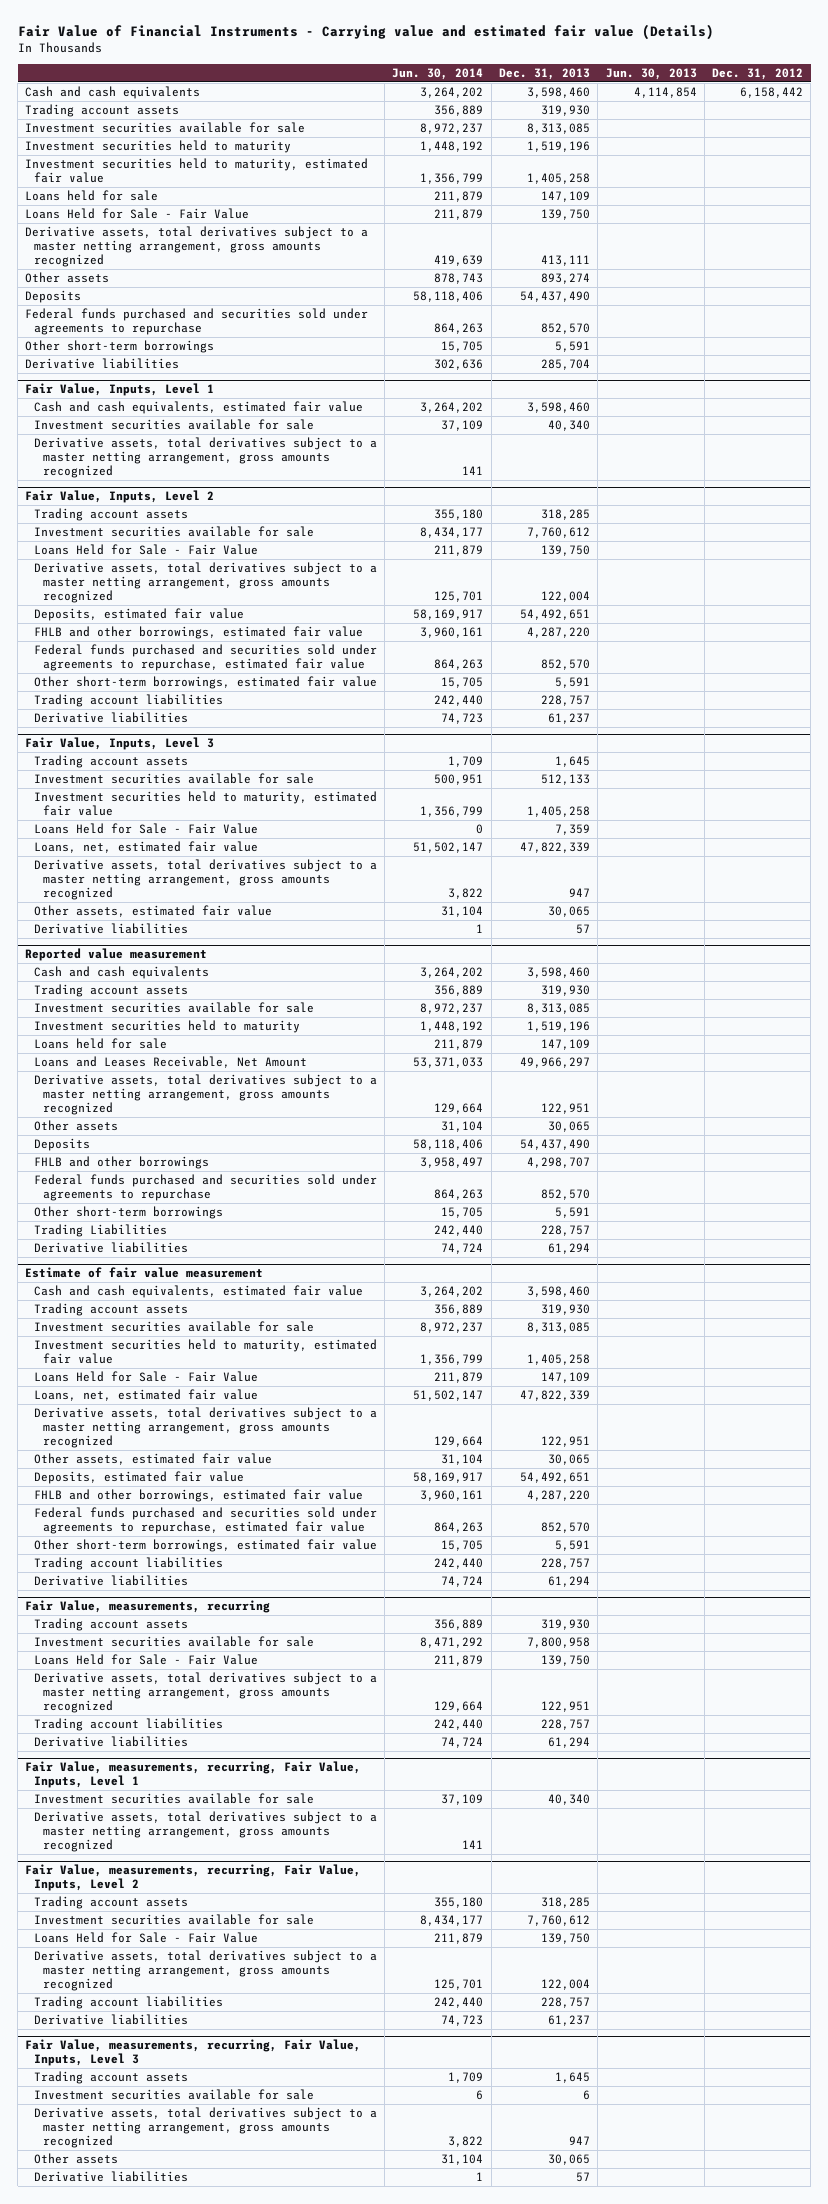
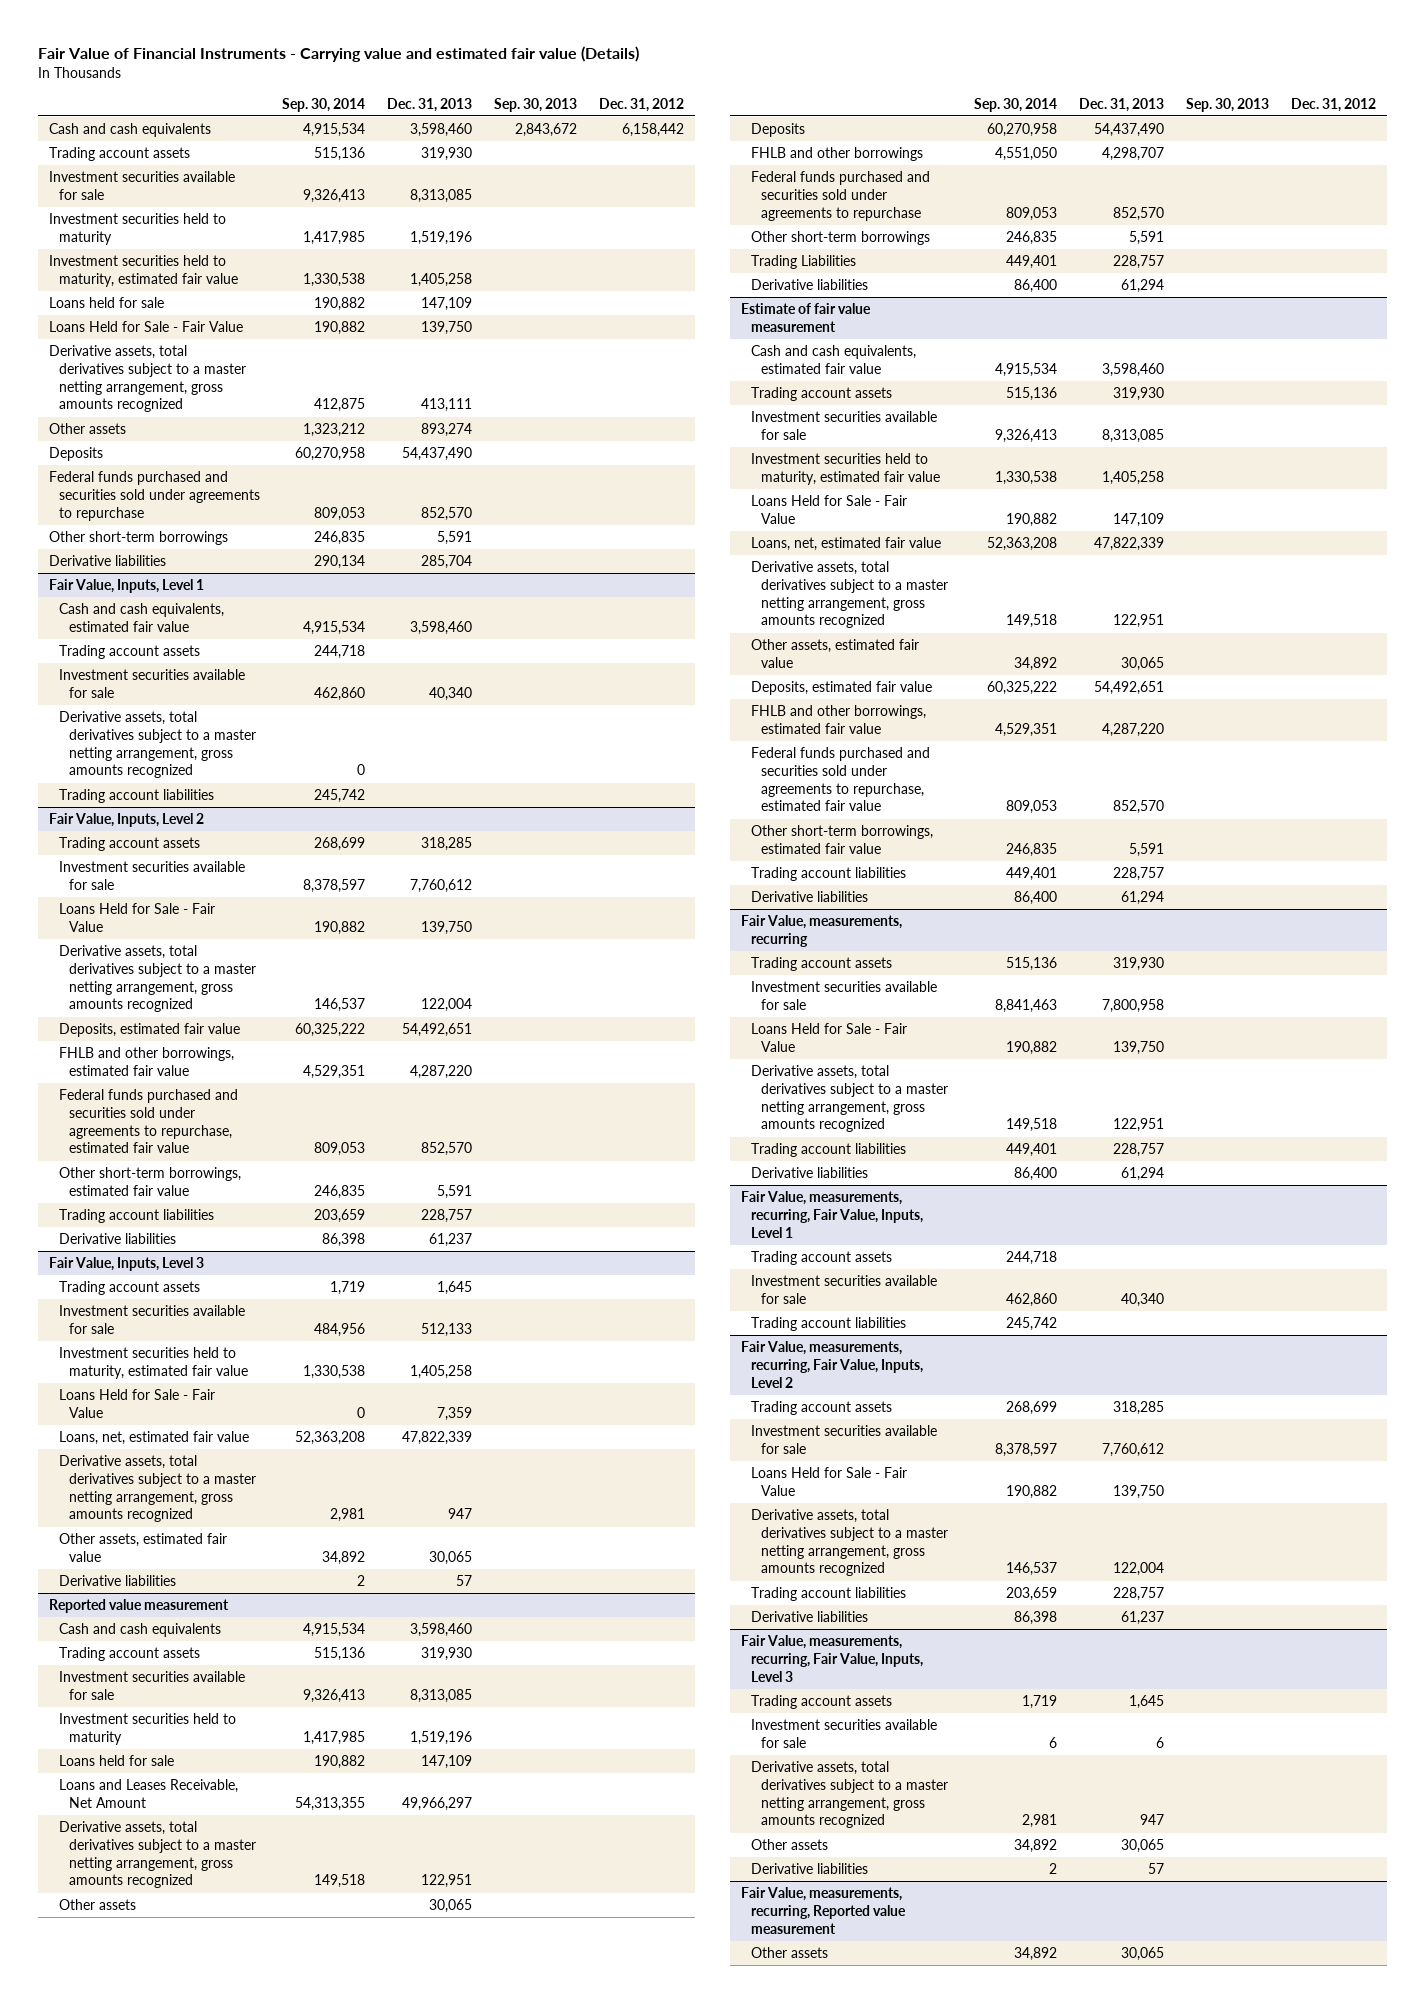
[392,67,484,80] Jun. 30, 2014 -> none
[605,67,697,80] Jun. 30, 2013 -> none
none -> [282,97,366,112] Sep. 30, 2014
none -> [494,97,578,112] Sep. 30, 2013
none -> [59,645,201,660] Trading account assets
none -> [59,789,215,804] Trading account liabilities
none -> [750,1251,892,1266] Trading account assets
[33,1811,377,1853] Derivative assets, total derivatives subject to a master netting arrangement, gross amounts recognized -> none
none -> [750,1317,906,1332] Trading account liabilities
none -> [740,1887,906,1934] Fair Value, measurements, recurring, Reported value measurement
none -> [750,1947,828,1959] Other assets

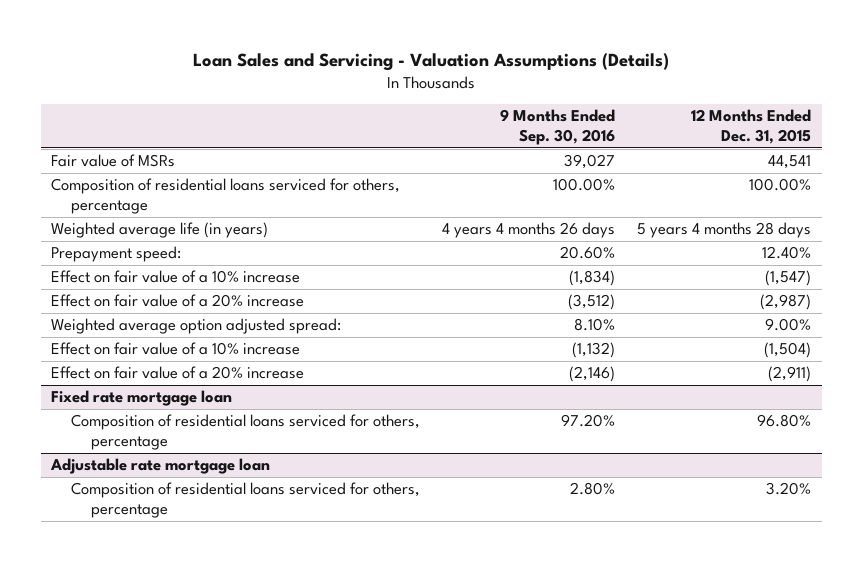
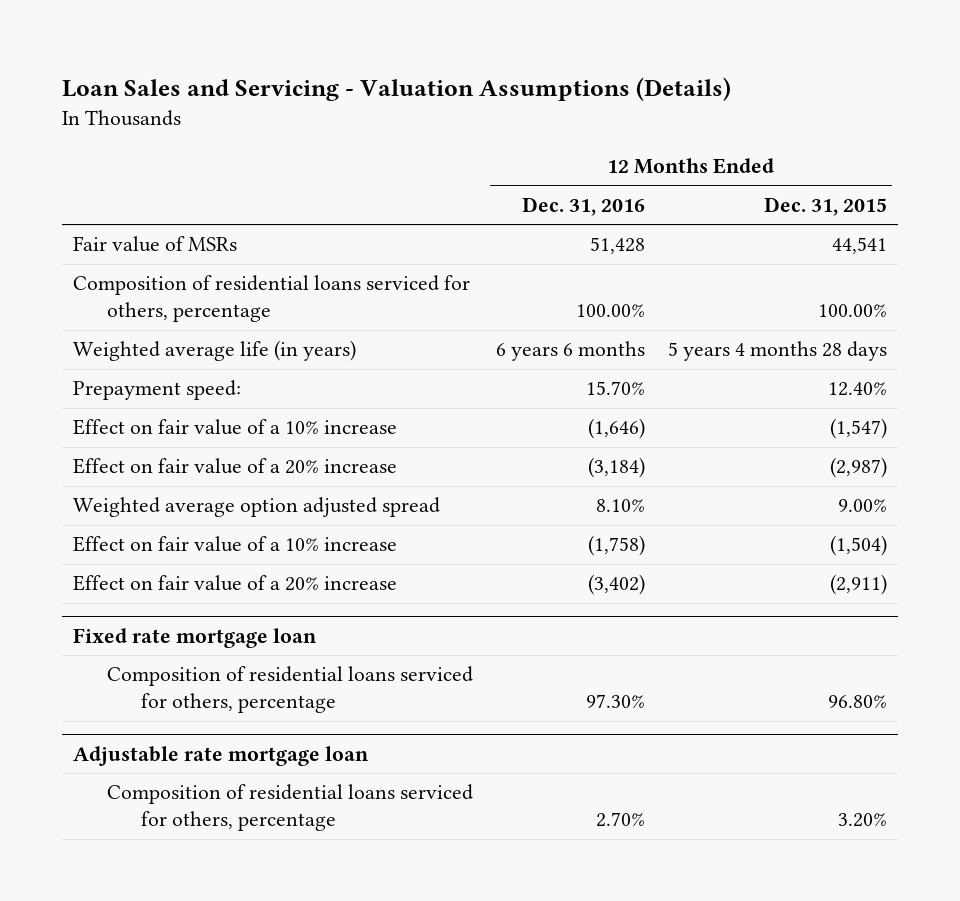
[500,109,616,146] 9 Months Ended Sep. 30, 2016 -> none
none -> [521,196,645,216] Dec. 31, 2016
[51,318,342,335] Weighted average option adjusted spread: -> [73,497,441,518] Weighted average option adjusted spread

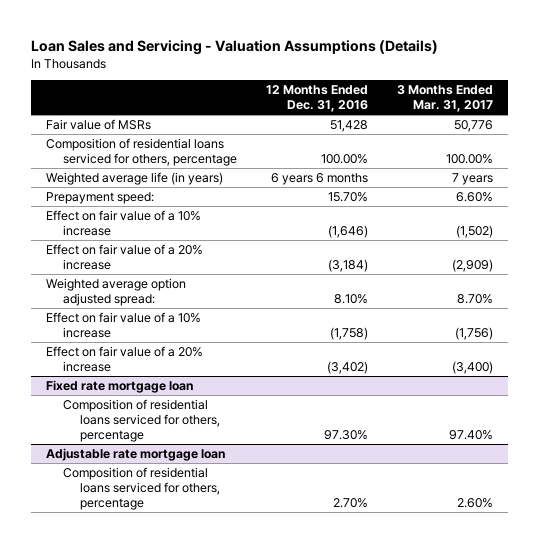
[763,196,887,216] Dec. 31, 2015 -> none
none -> [397,85,494,113] 3 Months Ended Mar. 31, 2017
[73,497,441,518] Weighted average option adjusted spread -> [45,277,186,306] Weighted average option adjusted spread:

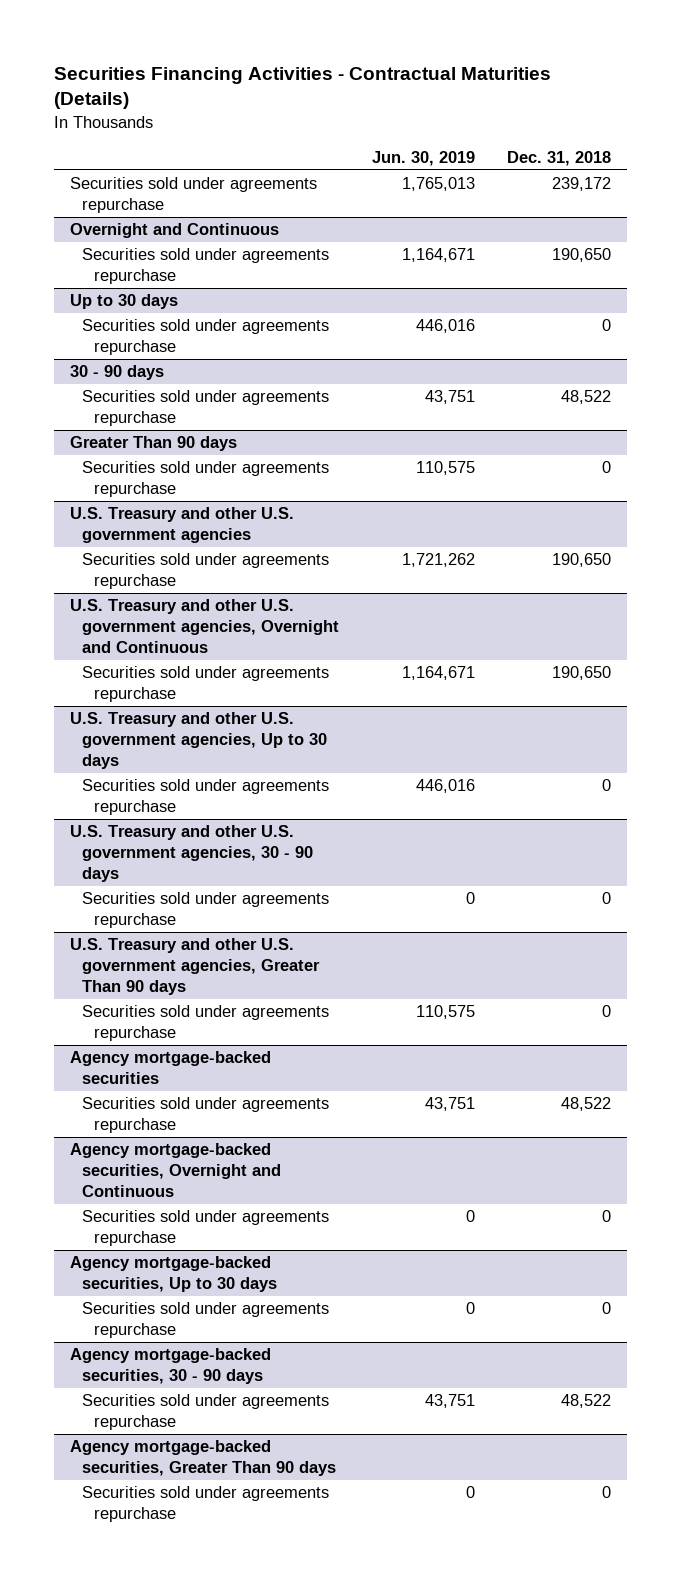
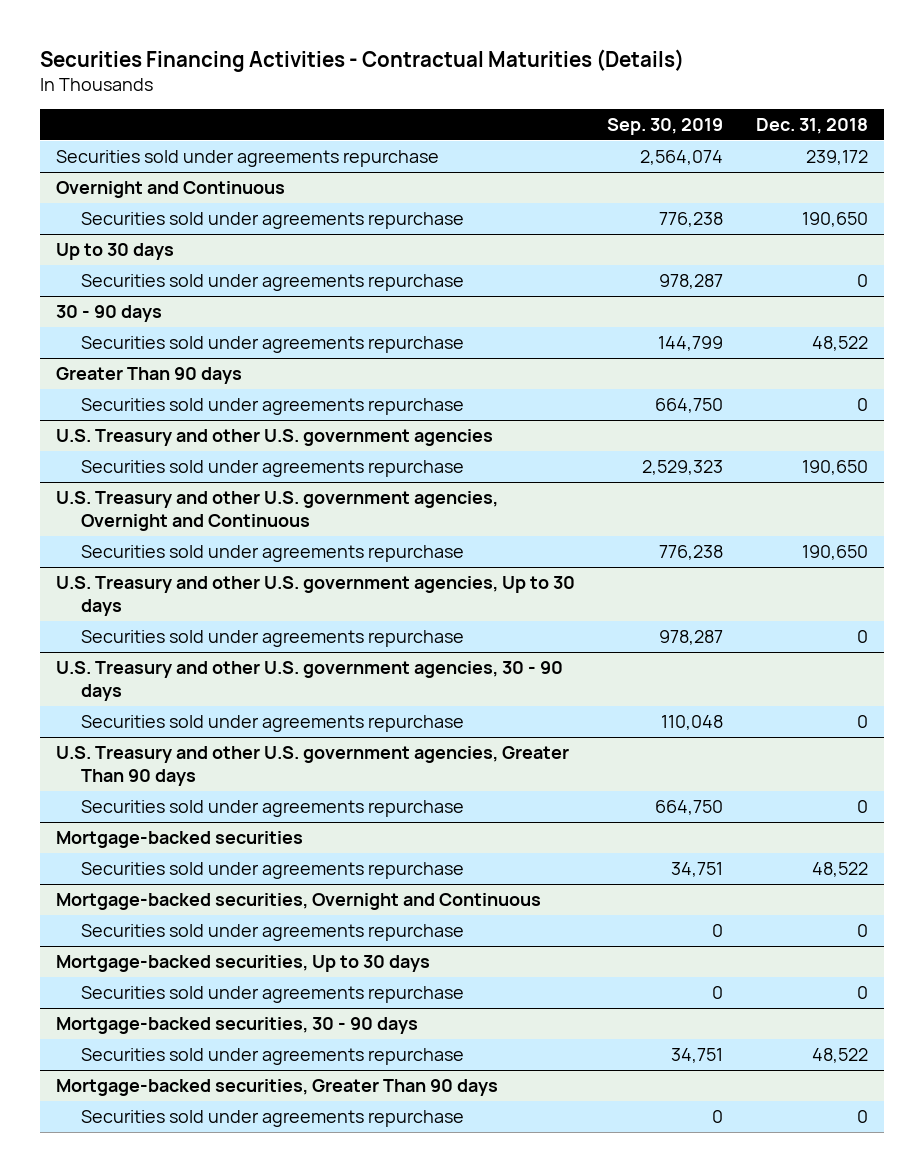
[371,150,475,166] Jun. 30, 2019 -> none
none -> [607,117,724,135] Sep. 30, 2019
[70,1051,272,1085] Agency mortgage-backed securities -> [55,830,303,848] Mortgage-backed securities
[70,1143,282,1197] Agency mortgage-backed securities, Overnight and Continuous -> [55,892,541,910] Mortgage-backed securities, Overnight and Continuous
[70,1256,278,1293] Agency mortgage-backed securities, Up to 30 days -> [55,954,430,972] Mortgage-backed securities, Up to 30 days
[70,1348,272,1385] Agency mortgage-backed securities, 30 - 90 days -> [55,1016,418,1034] Mortgage-backed securities, 30 - 90 days
[70,1440,337,1477] Agency mortgage-backed securities, Greater Than 90 days -> [55,1078,498,1096] Mortgage-backed securities, Greater Than 90 days

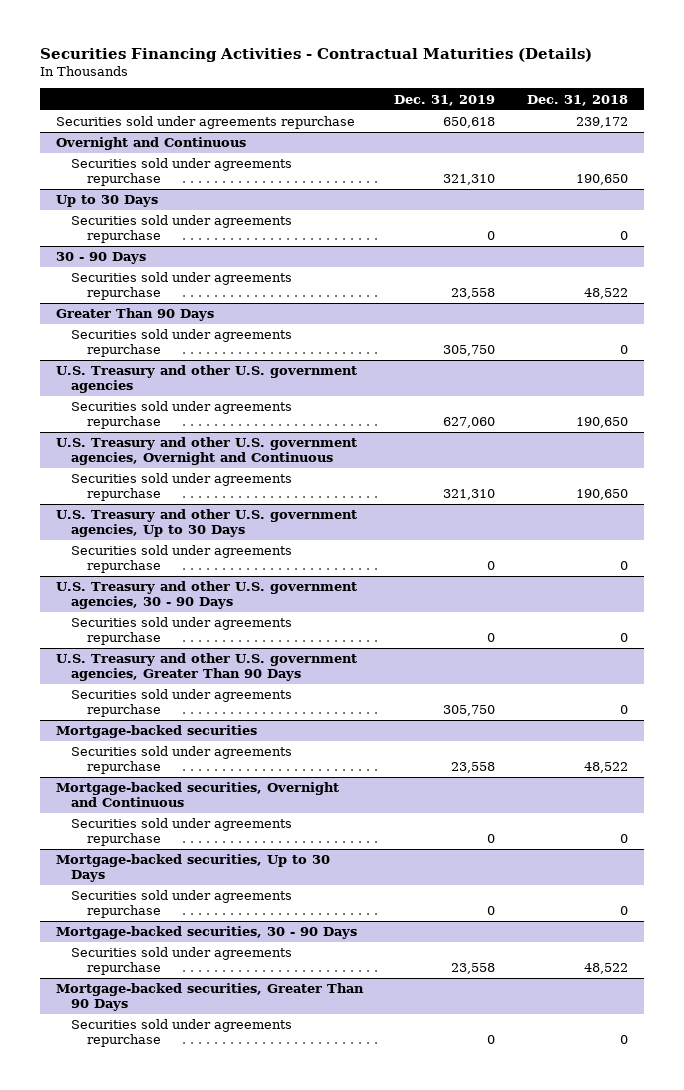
[607,117,724,135] Sep. 30, 2019 -> none
none -> [394,94,496,106] Dec. 31, 2019
[55,242,174,260] Up to 30 days -> [55,195,158,208] Up to 30 Days
[55,304,162,322] 30 - 90 days -> [55,252,146,265] 30 - 90 Days
[55,366,242,384] Greater Than 90 days -> [55,308,214,322] Greater Than 90 Days
[55,575,575,616] U.S. Treasury and other U.S. government agencies, Up to 30 days -> [55,509,357,537] U.S. Treasury and other U.S. government agencies, Up to 30 Days
[55,660,563,701] U.S. Treasury and other U.S. government agencies, 30 - 90 days -> [55,581,357,609] U.S. Treasury and other U.S. government agencies, 30 - 90 Days
[55,745,569,786] U.S. Treasury and other U.S. government agencies, Greater Than 90 days -> [55,653,357,681] U.S. Treasury and other U.S. government agencies, Greater Than 90 Days
[55,954,430,972] Mortgage-backed securities, Up to 30 days -> [55,854,330,882] Mortgage-backed securities, Up to 30 Days
[55,1016,418,1034] Mortgage-backed securities, 30 - 90 days -> [55,926,357,940] Mortgage-backed securities, 30 - 90 Days
[55,1078,498,1096] Mortgage-backed securities, Greater Than 90 days -> [55,983,364,1011] Mortgage-backed securities, Greater Than 90 Days

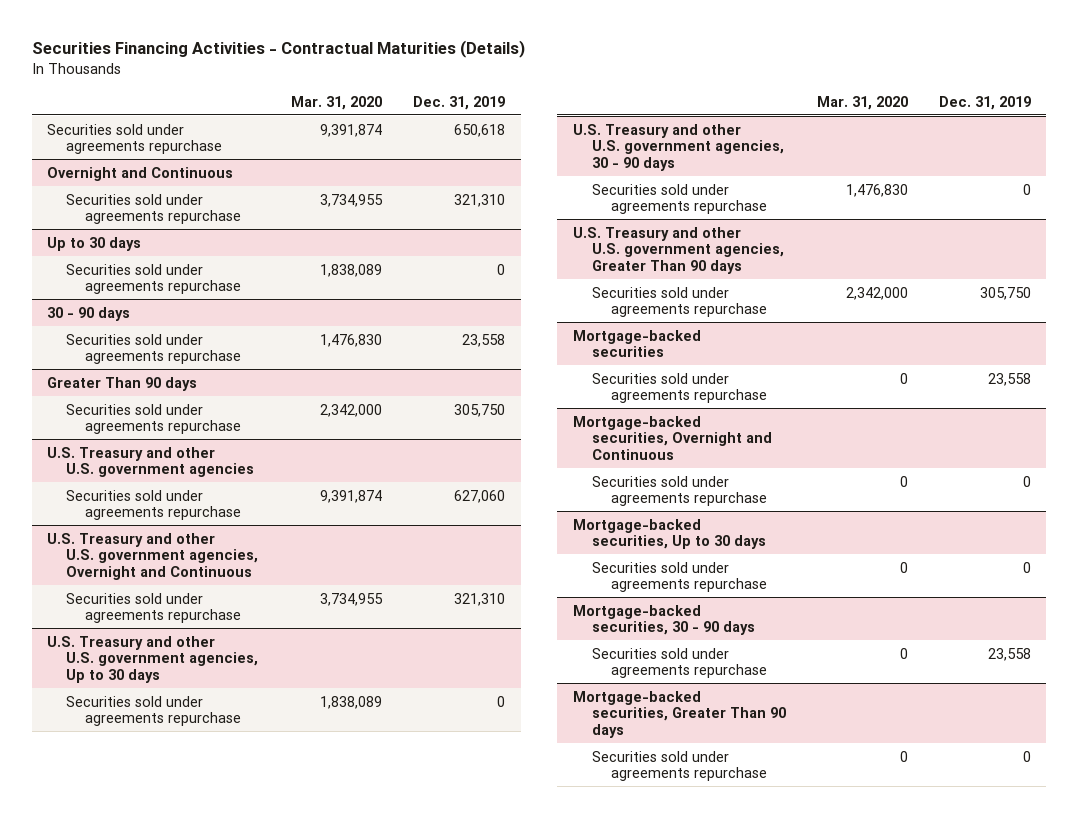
[527,94,629,106] Dec. 31, 2018 -> none
none -> [291,95,383,110] Mar. 31, 2020
[55,195,158,208] Up to 30 Days -> [47,236,142,251] Up to 30 days
[55,252,146,265] 30 - 90 Days -> [47,306,131,321] 30 - 90 days
[55,308,214,322] Greater Than 90 Days -> [47,376,198,391] Greater Than 90 days
[55,509,357,537] U.S. Treasury and other U.S. government agencies, Up to 30 Days -> [47,635,259,683] U.S. Treasury and other U.S. government agencies, Up to 30 days
[55,581,357,609] U.S. Treasury and other U.S. government agencies, 30 - 90 Days -> [572,123,784,171] U.S. Treasury and other U.S. government agencies, 30 - 90 days
[55,653,357,681] U.S. Treasury and other U.S. government agencies, Greater Than 90 Days -> [572,226,784,274] U.S. Treasury and other U.S. government agencies, Greater Than 90 days
[55,854,330,882] Mortgage-backed securities, Up to 30 Days -> [572,518,766,550] Mortgage-backed securities, Up to 30 days
[55,926,357,940] Mortgage-backed securities, 30 - 90 Days -> [572,604,755,636] Mortgage-backed securities, 30 - 90 days
[55,983,364,1011] Mortgage-backed securities, Greater Than 90 Days -> [572,690,786,738] Mortgage-backed securities, Greater Than 90 days

